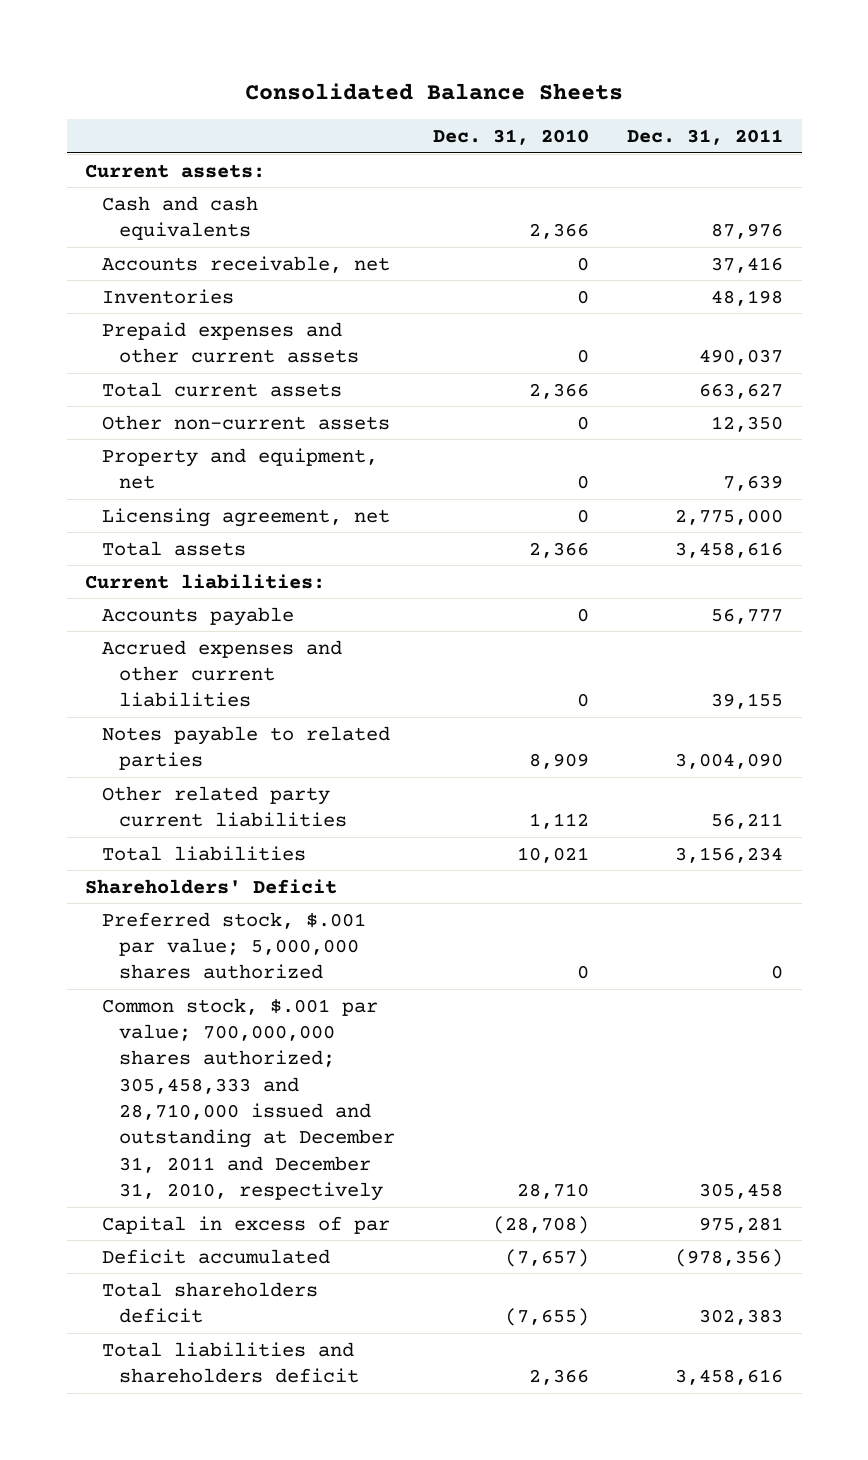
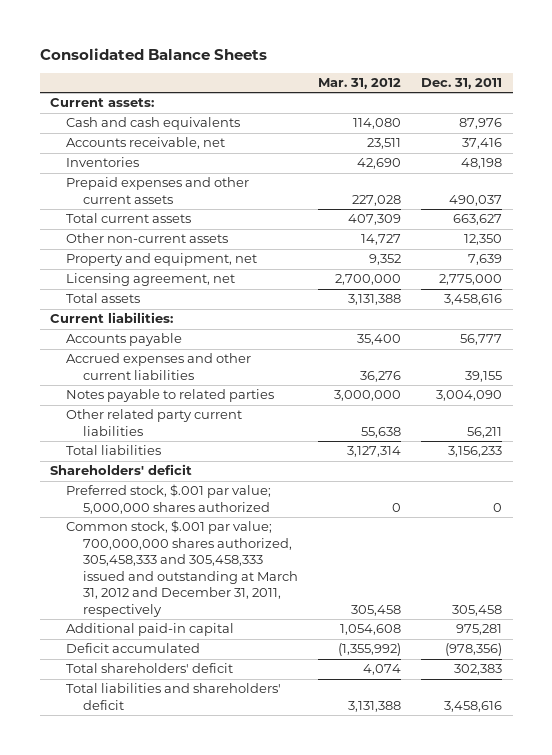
[432,128,589,145] Dec. 31, 2010 -> none
none -> [318,78,402,90] Mar. 31, 2012
[674,846,783,863] 3,156,234 -> [448,446,503,458] 3,156,233
[85,878,338,894] Shareholders' Deficit -> [49,464,192,476] Shareholders' deficit
[102,997,396,1201] Common stock, $.001 par value; 700,000,000 shares authorized; 305,458,333 and 28,710,000 issued and outstanding at December 31, 2011 and December 31, 2010, respectively -> [66,520,298,617] Common stock, $.001 par value; 700,000,000 shares authorized, 305,458,333 and 305,458,333 issued and outstanding at March 31, 2012 and December 31, 2011, respectively
[102,1215,391,1234] Capital in excess of par -> [66,623,235,637] Additional paid-in capital
[102,1281,319,1323] Total shareholders deficit -> [66,663,234,674] Total shareholders' deficit
[102,1341,360,1383] Total liabilities and shareholders deficit -> [66,683,282,710] Total liabilities and shareholders' deficit

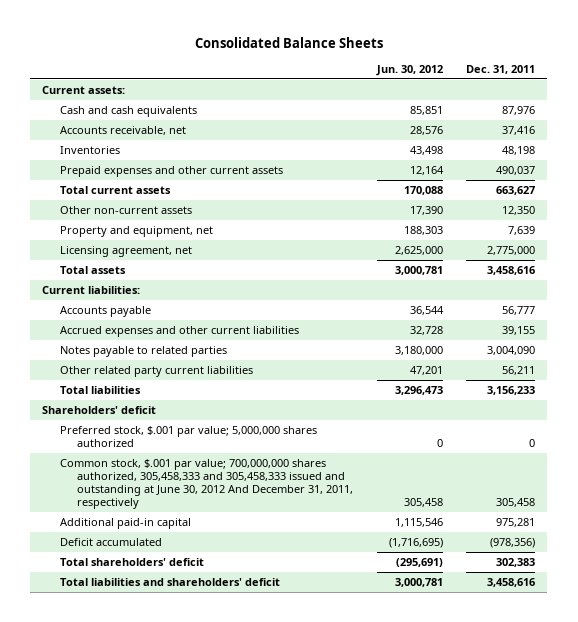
[318,78,402,90] Mar. 31, 2012 -> none
none -> [375,64,443,76] Jun. 30, 2012
[66,520,298,617] Common stock, $.001 par value; 700,000,000 shares authorized, 305,458,333 and 305,458,333 issued and outstanding at March 31, 2012 and December 31, 2011, respectively -> [59,458,354,510] Common stock, $.001 par value; 700,000,000 shares authorized, 305,458,333 and 305,458,333 issued and outstanding at June 30, 2012 And December 31, 2011, respectively

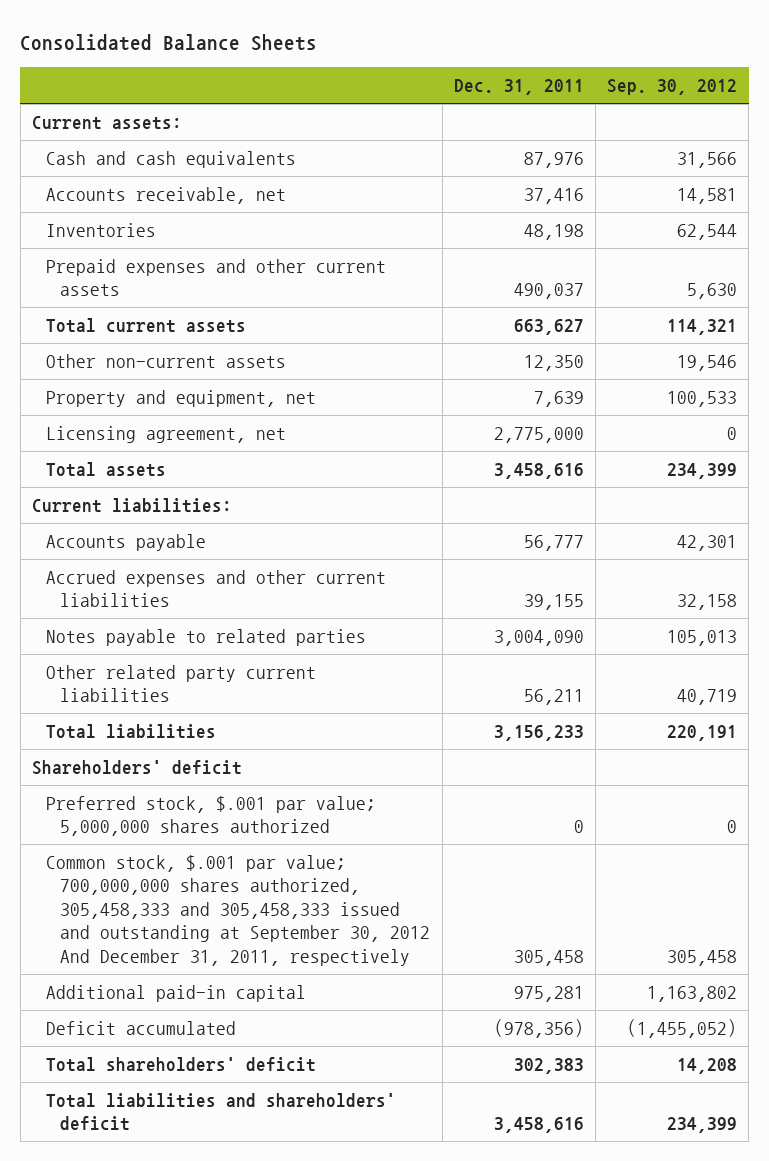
[375,64,443,76] Jun. 30, 2012 -> none
none -> [607,78,738,95] Sep. 30, 2012
[59,458,354,510] Common stock, $.001 par value; 700,000,000 shares authorized, 305,458,333 and 305,458,333 issued and outstanding at June 30, 2012 And December 31, 2011, respectively -> [46,854,431,966] Common stock, $.001 par value; 700,000,000 shares authorized, 305,458,333 and 305,458,333 issued and outstanding at September 30, 2012 And December 31, 2011, respectively

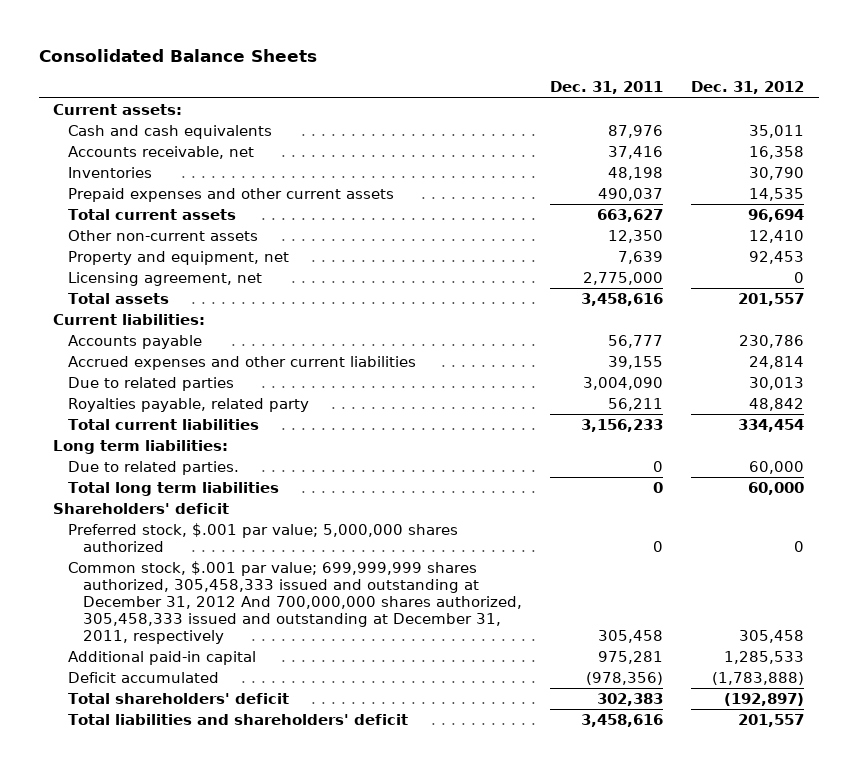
[607,78,738,95] Sep. 30, 2012 -> none
none -> [691,81,805,95] Dec. 31, 2012
[46,628,367,646] Notes payable to related parties -> [67,376,234,391] Due to related parties
[46,664,317,703] Other related party current liabilities -> [67,397,309,412] Royalties payable, related party
[46,723,217,739] Total liabilities -> [67,418,259,430] Total current liabilities
none -> [53,439,229,454] Long term liabilities:
none -> [67,460,239,475] Due to related parties.
none -> [67,481,279,496] Total long term liabilities
[46,854,431,966] Common stock, $.001 par value; 700,000,000 shares authorized, 305,458,333 and 305,458,333 issued and outstanding at September 30, 2012 And December 31, 2011, respectively -> [67,560,522,644] Common stock, $.001 par value; 699,999,999 shares authorized, 305,458,333 issued and outstanding at December 31, 2012 And 700,000,000 shares authorized, 305,458,333 issued and outstanding at December 31, 2011, respectively

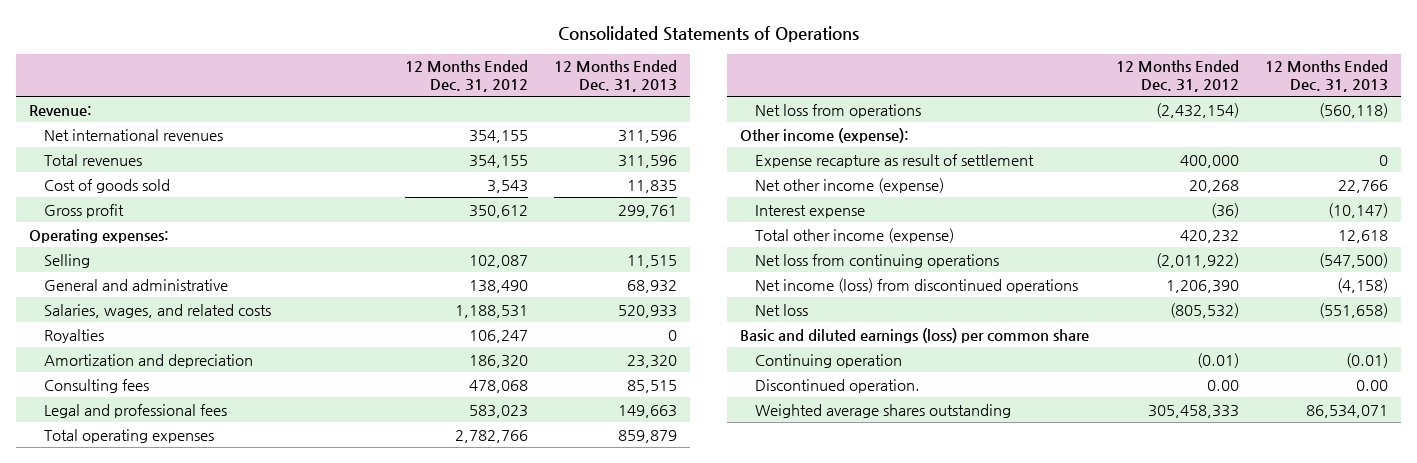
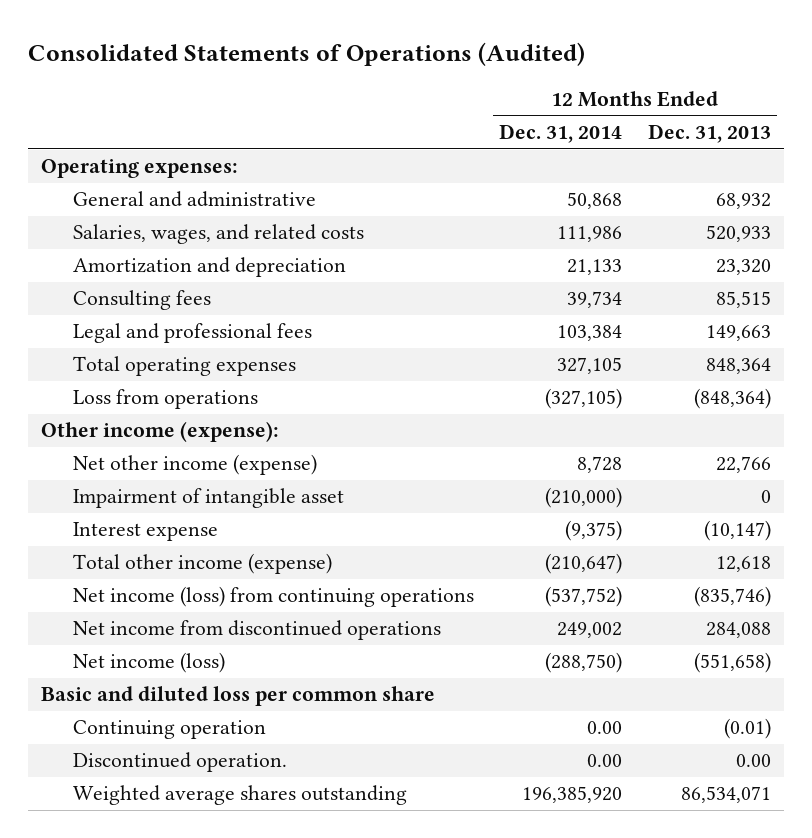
[557,26,859,43] Consolidated Statements of Operations -> [27,42,585,67] Consolidated Statements of Operations (Audited)
[404,60,528,92] 12 Months Ended Dec. 31, 2012 -> none
none -> [499,124,623,144] Dec. 31, 2014
[29,104,93,116] Revenue: -> none
[43,128,223,141] Net international revenues -> none
[43,153,142,166] Total revenues -> none
[43,178,170,193] Cost of goods sold -> none
[43,203,124,218] Gross profit -> none
[43,253,90,268] Selling -> none
[43,328,104,343] Royalties -> none
[618,429,678,443] 859,879 -> [706,358,772,375] 848,364
[754,103,921,118] Net loss from operations -> [72,389,258,410] Loss from operations
[1319,102,1389,118] (560,118) -> [694,388,772,410] (848,364)
[754,153,1034,168] Expense recapture as result of settlement -> none
none -> [72,488,344,509] Impairment of intangible asset
[754,253,999,268] Net loss from continuing operations -> [72,586,474,608] Net income (loss) from continuing operations
[1319,252,1389,268] (547,500) -> [694,586,772,608] (835,746)
[754,277,1078,293] Net income (loss) from discontinued operations -> [72,620,441,641] Net income from discontinued operations
[1337,277,1389,293] (4,158) -> [706,622,772,639] 284,088
[754,303,808,316] Net loss -> [72,652,225,674] Net income (loss)
[740,327,1090,343] Basic and diluted earnings (loss) per common share -> [40,686,435,707] Basic and diluted loss per common share

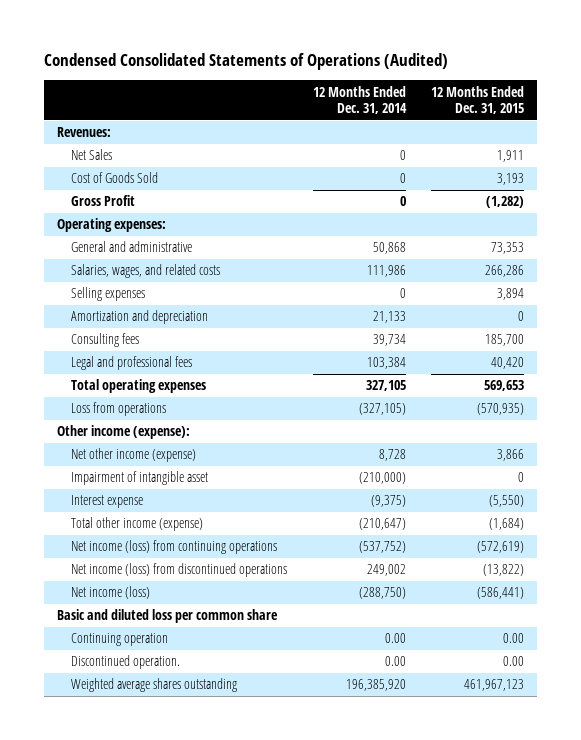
[27,42,585,67] Consolidated Statements of Operations (Audited) -> [44,53,449,71] Condensed Consolidated Statements of Operations (Audited)
[648,124,772,144] Dec. 31, 2013 -> none
none -> [431,85,525,115] 12 Months Ended Dec. 31, 2015
none -> [57,127,112,138] Revenues:
none -> [70,149,112,161] Net Sales
none -> [70,172,158,184] Cost of Goods Sold
none -> [70,195,135,207] Gross Profit
none -> [70,287,145,302] Selling expenses
[72,620,441,641] Net income from discontinued operations -> [70,563,287,578] Net income (loss) from discontinued operations

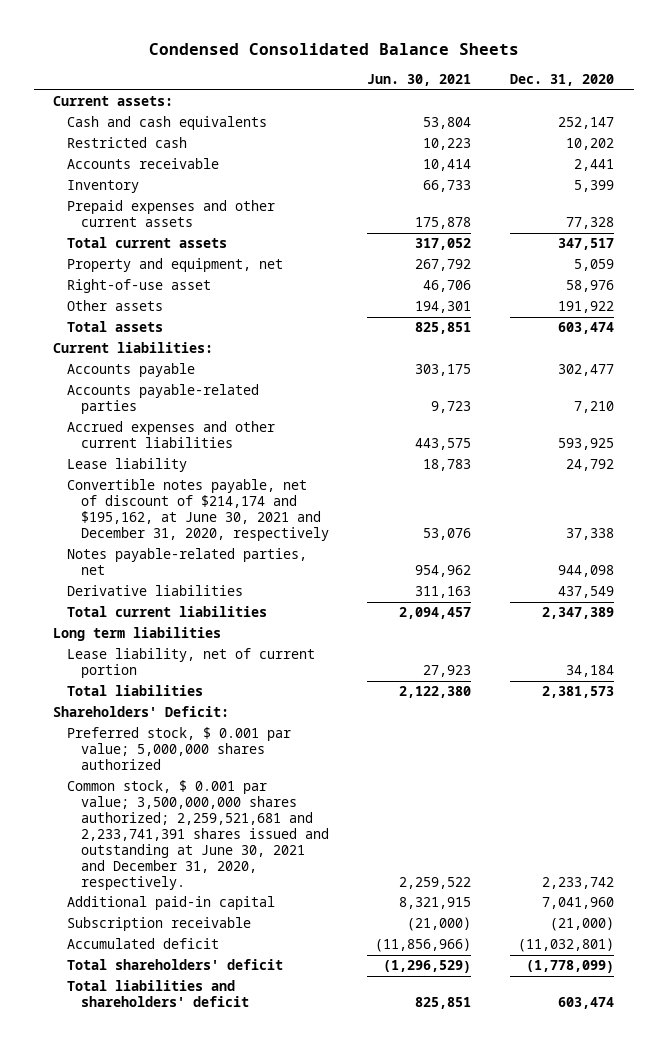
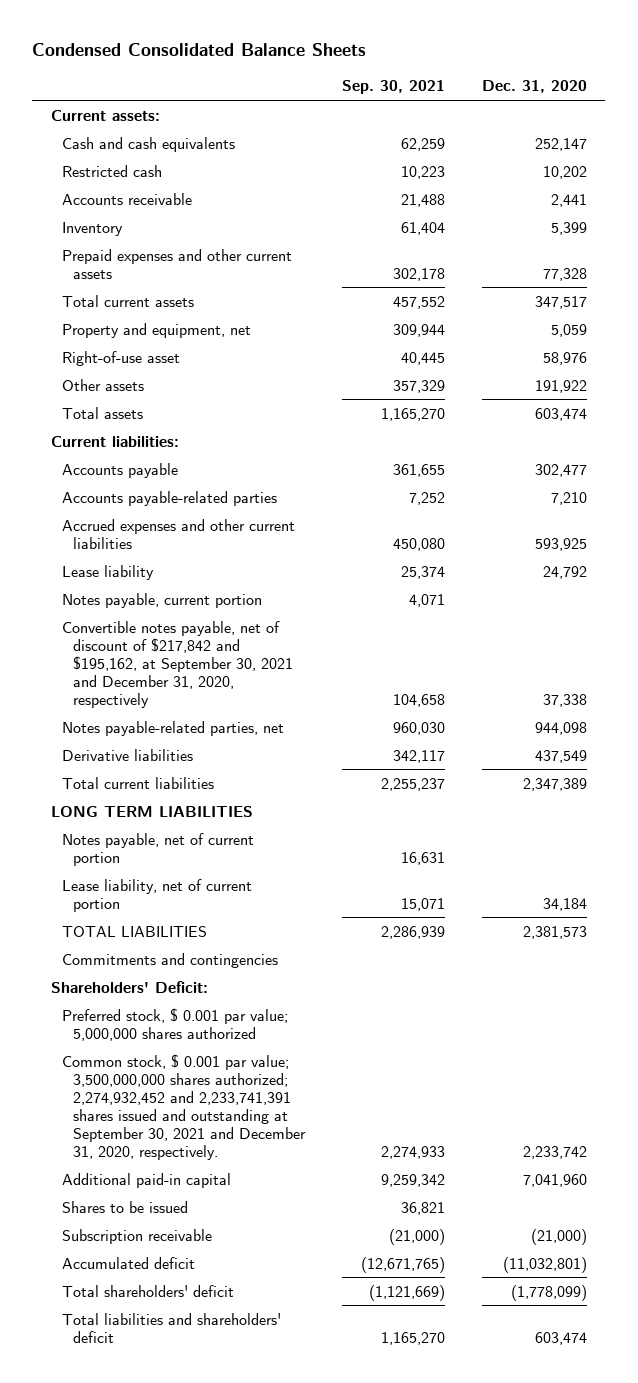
[367,74,472,87] Jun. 30, 2021 -> none
none -> [341,80,445,95] Sep. 30, 2021
none -> [61,592,262,608] Notes payable, current portion
[66,479,329,542] Convertible notes payable, net of discount of $214,174 and $195,162, at June 30, 2021 and December 31, 2020, respectively -> [61,620,293,708] Convertible notes payable, net of discount of $217,842 and $195,162, at September 30, 2021 and December 31, 2020, respectively
[53,627,222,642] Long term liabilities -> [50,805,253,817] LONG TERM LIABILITIES
none -> [61,832,254,866] Notes payable, net of current portion
[66,685,203,697] Total liabilities -> [61,925,207,937] TOTAL LIABILITIES
none -> [61,952,278,968] Commitments and contingencies
[66,780,329,890] Common stock, $ 0.001 par value; 3,500,000,000 shares authorized; 2,259,521,681 and 2,233,741,391 shares issued and outstanding at June 30, 2021 and December 31, 2020, respectively. -> [61,1053,306,1160] Common stock, $ 0.001 par value; 3,500,000,000 shares authorized; 2,274,932,452 and 2,233,741,391 shares issued and outstanding at September 30, 2021 and December 31, 2020, respectively.
none -> [61,1200,188,1213] Shares to be issued

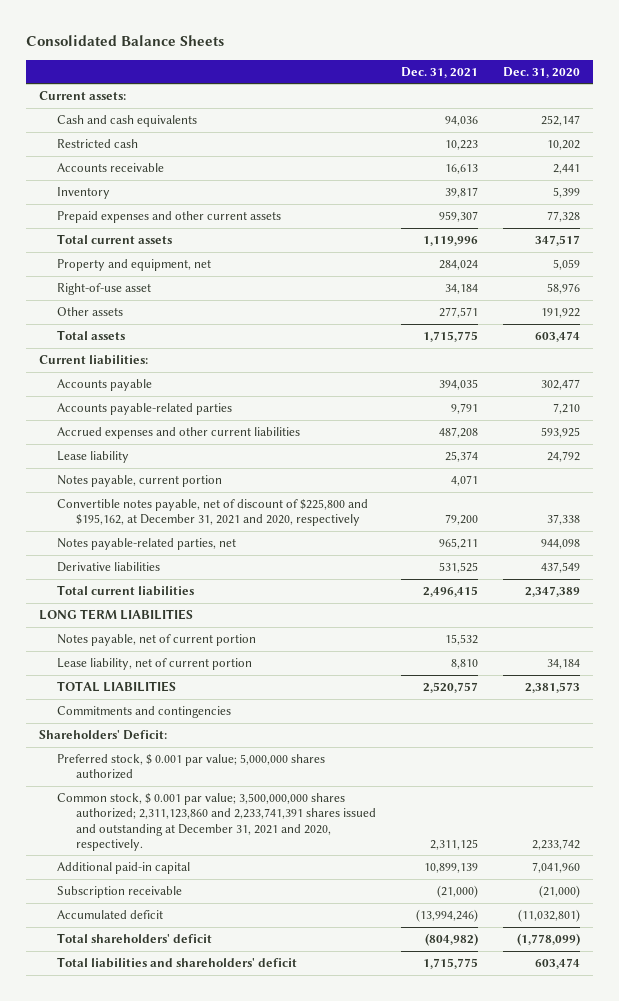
[32,43,367,57] Condensed Consolidated Balance Sheets -> [25,35,224,47] Consolidated Balance Sheets
[341,80,445,95] Sep. 30, 2021 -> none
none -> [400,66,478,78] Dec. 31, 2021
[61,620,293,708] Convertible notes payable, net of discount of $217,842 and $195,162, at September 30, 2021 and December 31, 2020, respectively -> [57,499,369,527] Convertible notes payable, net of discount of $225,800 and $195,162, at December 31, 2021 and 2020, respectively
[61,1053,306,1160] Common stock, $ 0.001 par value; 3,500,000,000 shares authorized; 2,274,932,452 and 2,233,741,391 shares issued and outstanding at September 30, 2021 and December 31, 2020, respectively. -> [57,793,376,851] Common stock, $ 0.001 par value; 3,500,000,000 shares authorized; 2,311,123,860 and 2,233,741,391 shares issued and outstanding at December 31, 2021 and 2020, respectively.
[61,1200,188,1213] Shares to be issued -> none

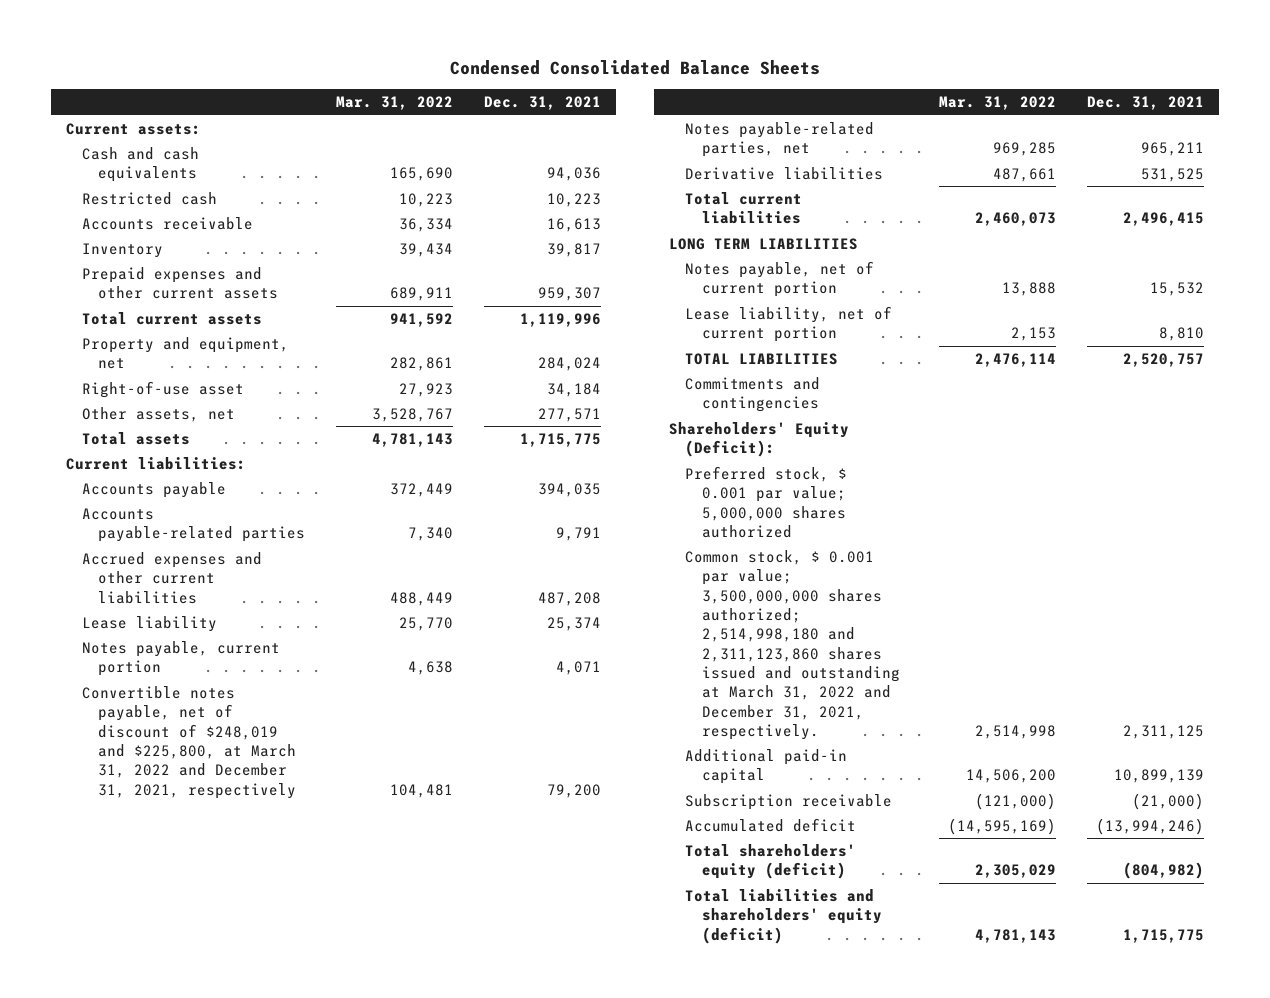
[25,35,224,47] Consolidated Balance Sheets -> [449,60,820,76] Condensed Consolidated Balance Sheets
[503,66,581,78] Dec. 31, 2020 -> none
none -> [336,96,454,111] Mar. 31, 2022
[57,307,124,317] Other assets -> [82,407,236,423] Other assets, net
[57,499,369,527] Convertible notes payable, net of discount of $225,800 and $195,162, at December 31, 2021 and 2020, respectively -> [82,686,297,799] Convertible notes payable, net of discount of $248,019 and $225,800, at March 31, 2022 and December 31, 2021, respectively
[38,730,167,741] Shareholders' Deficit: -> [669,422,850,458] Shareholders' Equity (Deficit):
[57,793,376,851] Common stock, $ 0.001 par value; 3,500,000,000 shares authorized; 2,311,123,860 and 2,233,741,391 shares issued and outstanding at December 31, 2021 and 2020, respectively. -> [685,550,900,741] Common stock, $ 0.001 par value; 3,500,000,000 shares authorized; 2,514,998,180 and 2,311,123,860 shares issued and outstanding at March 31, 2022 and December 31, 2021, respectively.
[57,933,213,944] Total shareholders' deficit -> [685,844,857,880] Total shareholders' equity (deficit)
[57,957,298,969] Total liabilities and shareholders' deficit -> [685,889,882,944] Total liabilities and shareholders' equity (deficit)

